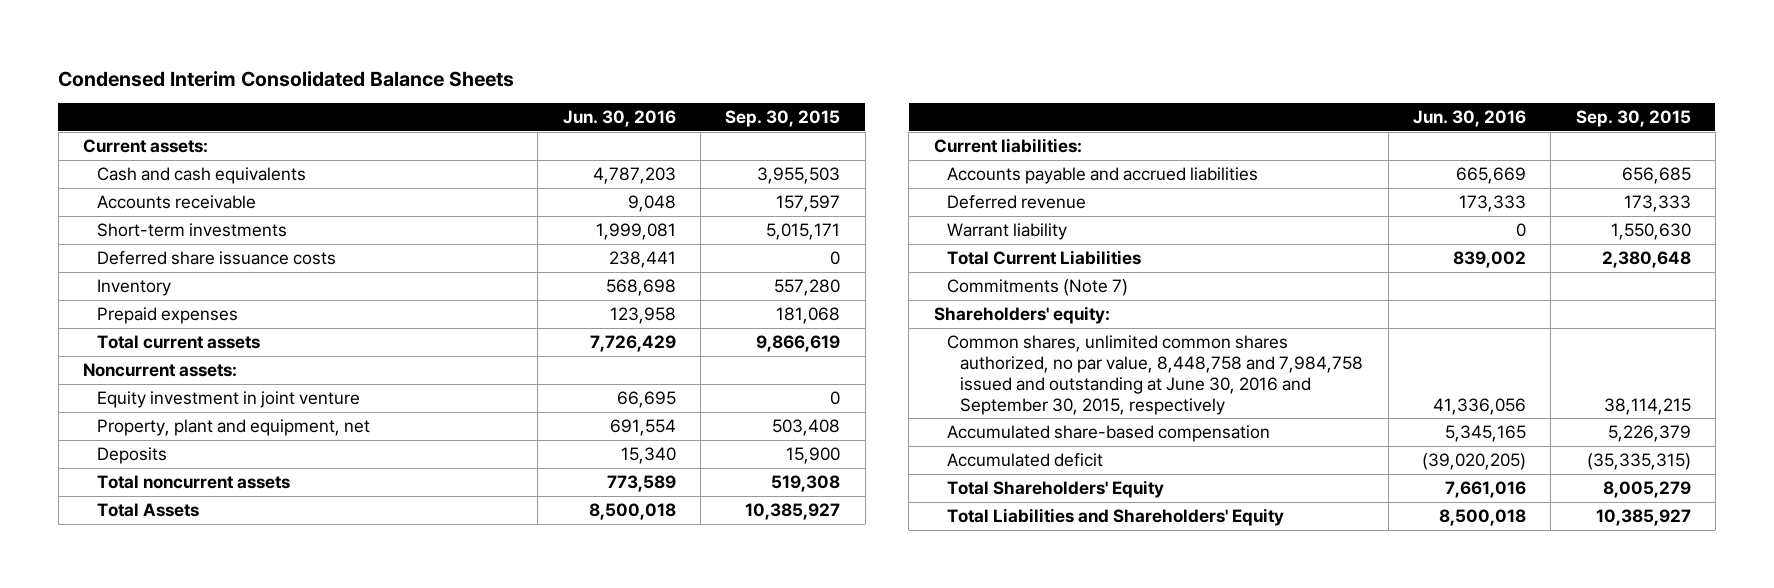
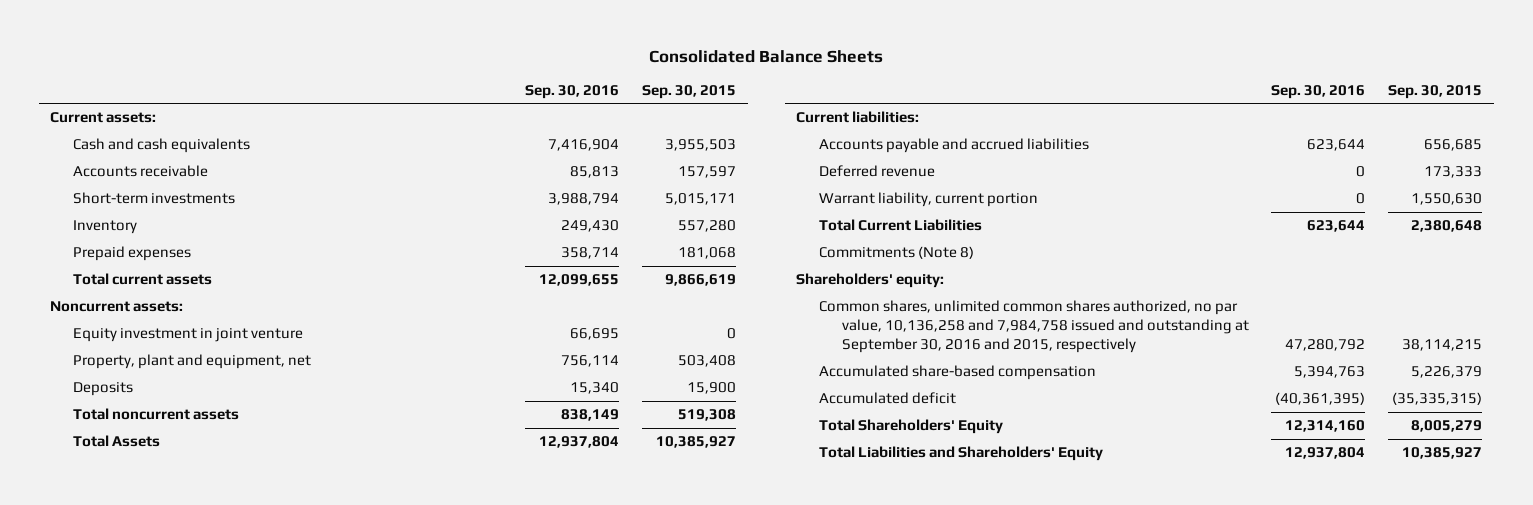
[58,70,515,87] Condensed Interim Consolidated Balance Sheets -> [649,49,884,63] Consolidated Balance Sheets
[562,110,676,128] Jun. 30, 2016 -> none
none -> [525,84,620,99] Sep. 30, 2016
[96,251,336,266] Deferred share issuance costs -> none
[946,223,1067,241] Warrant liability -> [818,192,1038,208] Warrant liability, current portion
[946,279,1128,297] Commitments (Note 7) -> [818,246,974,260] Commitments (Note 8)
[946,335,1364,415] Common shares, unlimited common shares authorized, no par value, 8,448,758 and 7,984,758 issued and outstanding at June 30, 2016 and September 30, 2015, respectively -> [818,300,1249,354] Common shares, unlimited common shares authorized, no par value, 10,136,258 and 7,984,758 issued and outstanding at September 30, 2016 and 2015, respectively

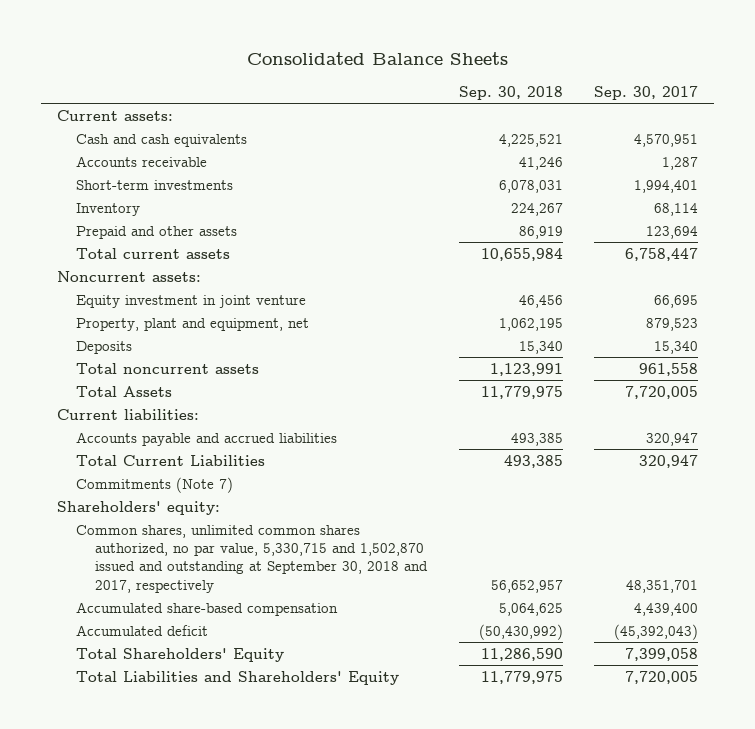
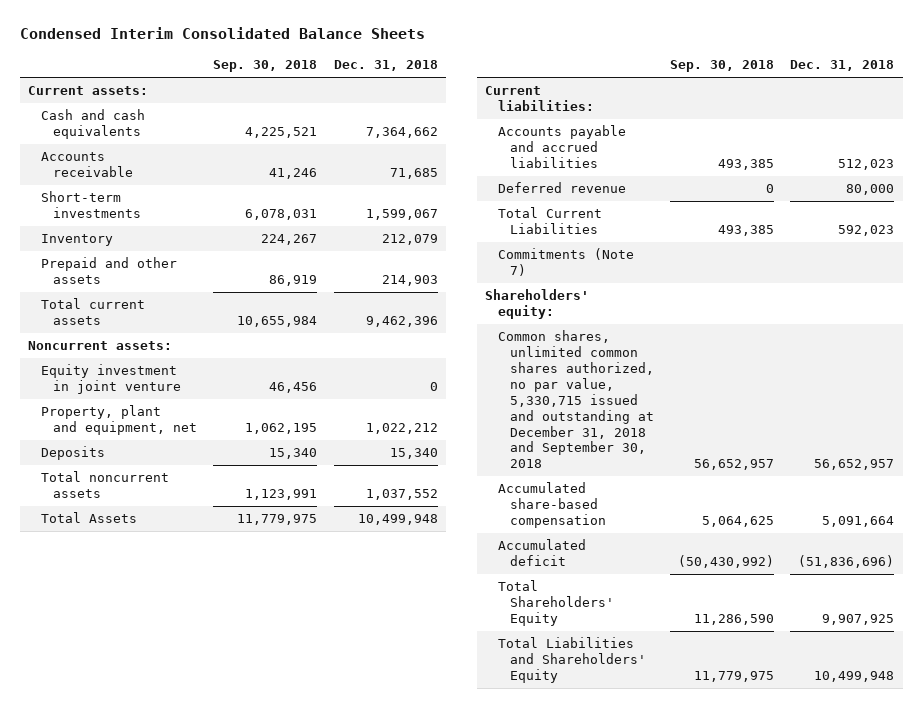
[246,51,508,65] Consolidated Balance Sheets -> [20,27,426,40] Condensed Interim Consolidated Balance Sheets
[594,85,699,100] Sep. 30, 2017 -> none
none -> [333,60,438,72] Dec. 31, 2018
none -> [497,182,626,194] Deferred revenue
[75,524,428,593] Common shares, unlimited common shares authorized, no par value, 5,330,715 and 1,502,870 issued and outstanding at September 30, 2018 and 2017, respectively -> [497,330,655,469] Common shares, unlimited common shares authorized, no par value, 5,330,715 issued and outstanding at December 31, 2018 and September 30, 2018

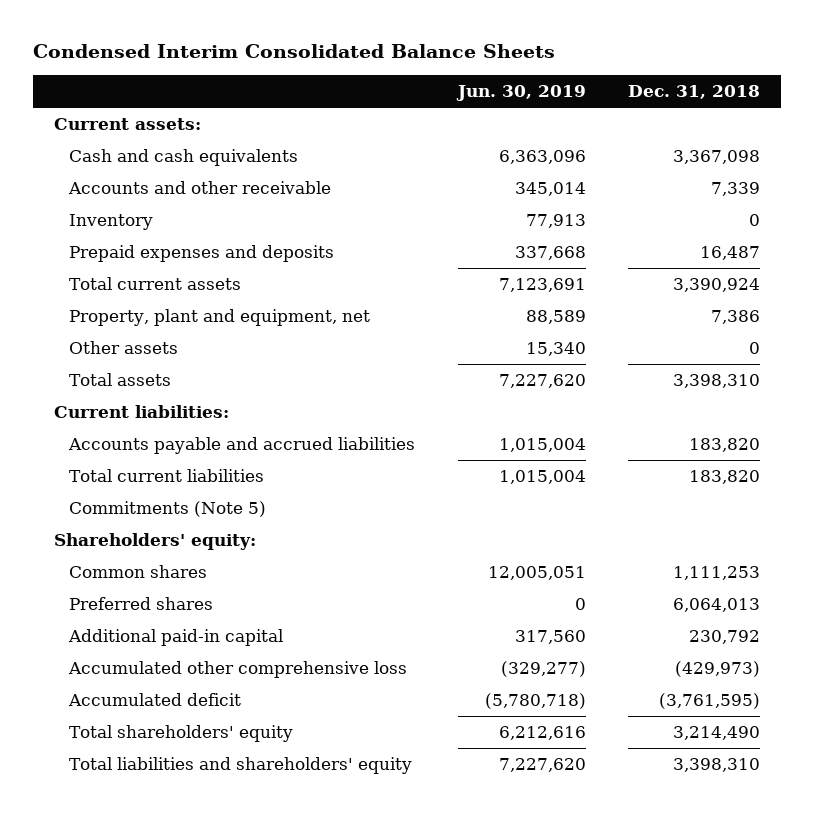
[213,60,318,73] Sep. 30, 2018 -> none
none -> [455,84,586,101] Jun. 30, 2019
[40,191,142,219] Short-term investments -> none
[28,341,173,351] Noncurrent assets: -> none
[40,364,182,395] Equity investment in joint venture -> none
[40,446,105,461] Deposits -> none
[40,471,169,499] Total noncurrent assets -> none
[365,127,438,139] 7,364,662 -> [673,150,761,165] 3,367,098
[40,152,134,178] Accounts receivable -> [68,181,332,195] Accounts and other receivable
[389,168,438,180] 71,685 -> [711,182,761,197] 7,339
[381,234,438,246] 212,079 -> [749,214,761,227] 0
[40,257,177,285] Prepaid and other assets -> [69,245,335,263] Prepaid expenses and deposits
[381,275,438,287] 214,903 -> [700,246,761,261] 16,487
[365,316,438,328] 9,462,396 -> [673,278,761,293] 3,390,924
[365,423,438,435] 1,022,212 -> [711,310,761,325] 7,386
none -> [69,341,179,355] Other assets
[40,512,137,524] Total Assets -> [69,373,172,387] Total assets
[357,514,438,526] 10,499,948 -> [673,374,761,389] 3,398,310
[497,182,626,194] Deferred revenue -> none
[838,159,895,171] 512,023 -> [689,438,761,453] 183,820
[497,207,602,235] Total Current Liabilities -> [69,469,265,483] Total current liabilities
[838,225,895,237] 592,023 -> [689,470,761,485] 183,820
[497,248,634,277] Commitments (Note 7) -> [69,501,267,518] Commitments (Note 5)
[497,330,655,469] Common shares, unlimited common shares authorized, no par value, 5,330,715 issued and outstanding at December 31, 2018 and September 30, 2018 -> none
[497,482,607,529] Accumulated share-based compensation -> none
none -> [69,565,208,579] Common shares
none -> [69,597,214,611] Preferred shares
none -> [68,629,284,647] Additional paid-in capital
none -> [68,661,408,679] Accumulated other comprehensive loss
[798,555,895,569] (51,836,696) -> [659,693,761,710] (3,761,595)
[497,580,615,627] Total Shareholders' Equity -> [69,725,294,743] Total shareholders' equity
[822,614,895,626] 9,907,925 -> [673,726,761,741] 3,214,490
[497,637,647,684] Total Liabilities and Shareholders' Equity -> [69,757,413,775] Total liabilities and shareholders' equity
[814,671,895,683] 10,499,948 -> [673,758,761,773] 3,398,310

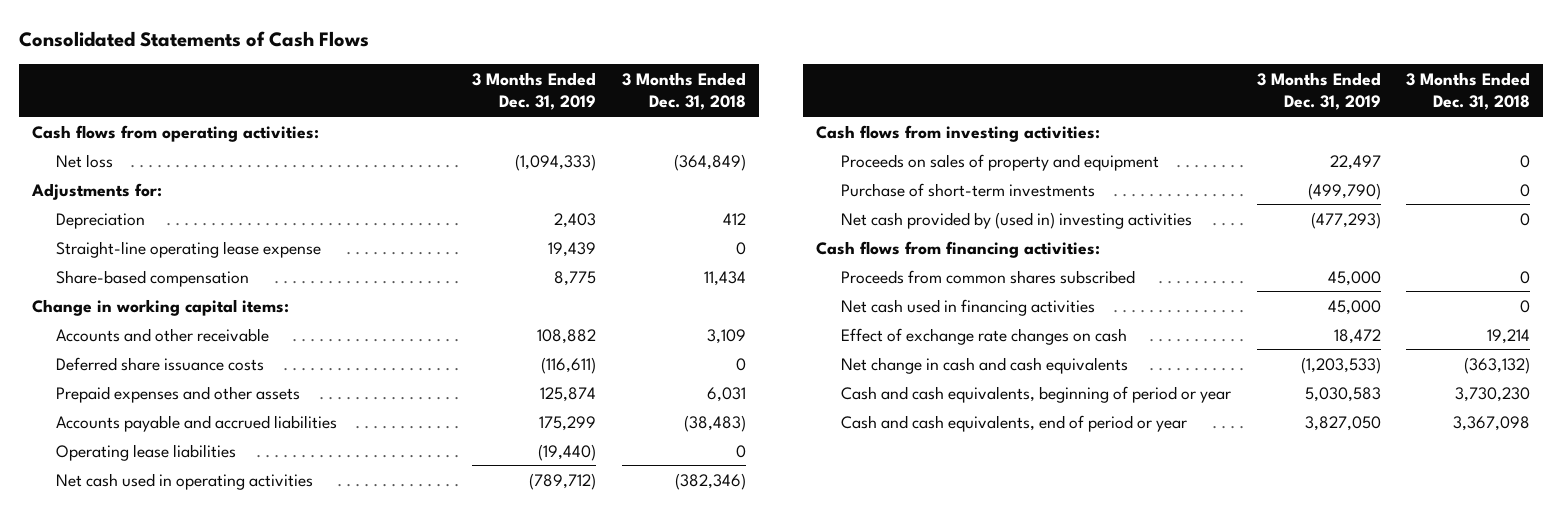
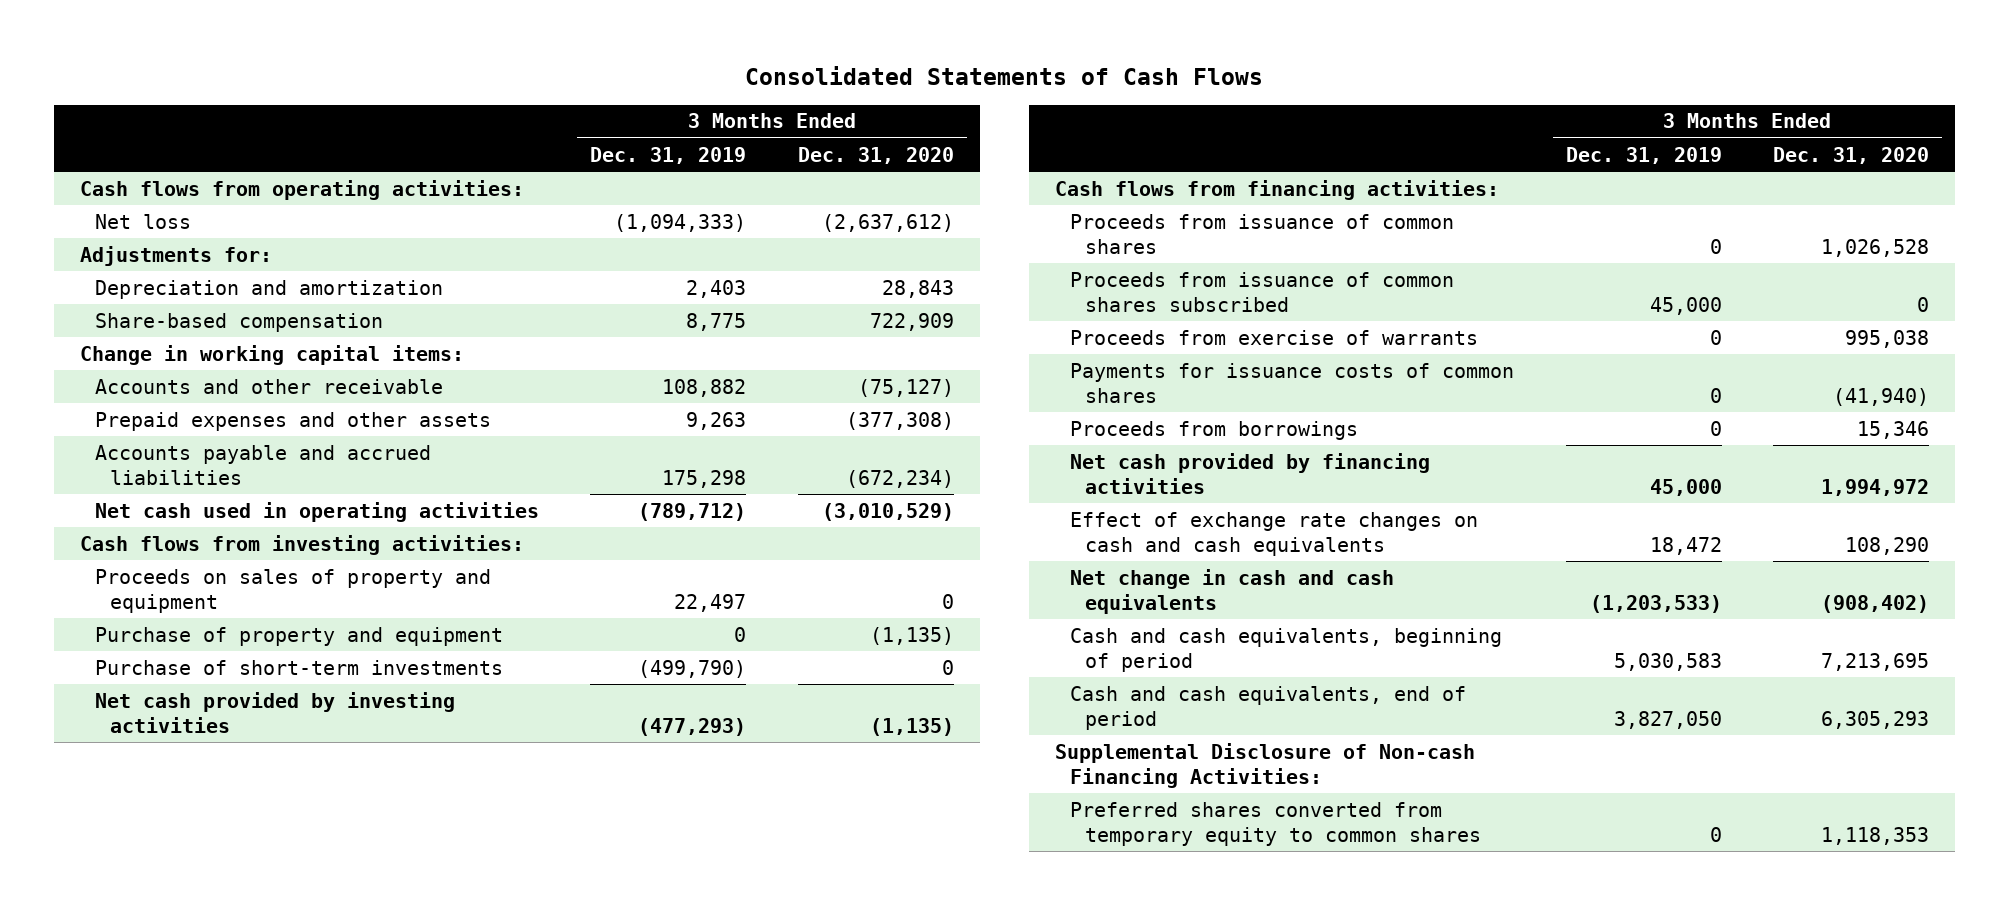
[621,71,746,111] 3 Months Ended Dec. 31, 2018 -> none
none -> [797,146,954,164] Dec. 31, 2020
[56,240,322,258] Straight-line operating lease expense -> none
[56,212,146,229] Depreciation -> [94,279,443,299] Depreciation and amortization
[56,356,265,371] Deferred share issuance costs -> none
[56,443,237,461] Operating lease liabilities -> none
[540,386,597,402] 125,874 -> [686,411,747,430] 9,263
[539,415,597,431] 175,299 -> [662,469,747,488] 175,298
none -> [94,626,503,646] Purchase of property and equipment
[840,211,1192,229] Net cash provided by (used in) investing activities -> [94,691,455,733] Net cash provided by investing activities
none -> [1070,213,1455,254] Proceeds from issuance of common shares
[840,269,1135,284] Proceeds from common shares subscribed -> [1070,271,1455,312] Proceeds from issuance of common shares subscribed
none -> [1070,329,1479,345] Proceeds from exercise of warrants
none -> [1070,362,1515,403] Payments for issuance costs of common shares
none -> [1070,420,1359,440] Proceeds from borrowings
[840,298,1095,316] Net cash used in financing activities -> [1070,452,1431,494] Net cash provided by financing activities
[840,327,1127,345] Effect of exchange rate changes on cash -> [1070,511,1479,556] Effect of exchange rate changes on cash and cash equivalents
[840,385,1231,403] Cash and cash equivalents, beginning of period or year -> [1070,627,1503,672] Cash and cash equivalents, beginning of period
[840,414,1187,432] Cash and cash equivalents, end of period or year -> [1070,685,1467,730] Cash and cash equivalents, end of period
none -> [1054,742,1475,788] Supplemental Disclosure of Non-cash Financing Activities:
none -> [1070,801,1482,846] Preferred shares converted from temporary equity to common shares

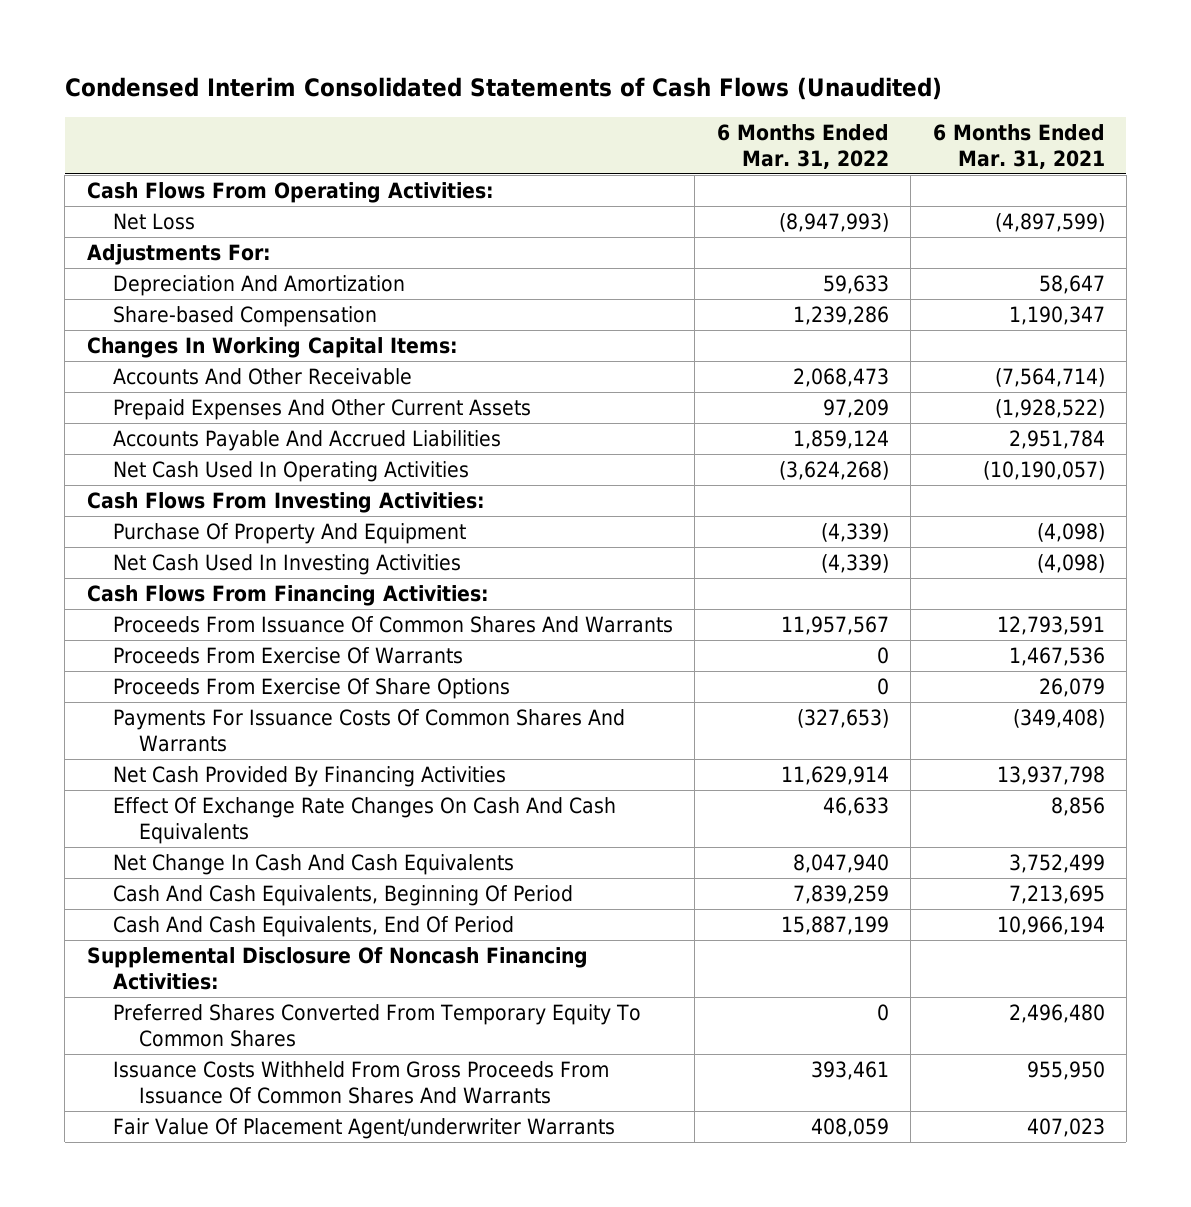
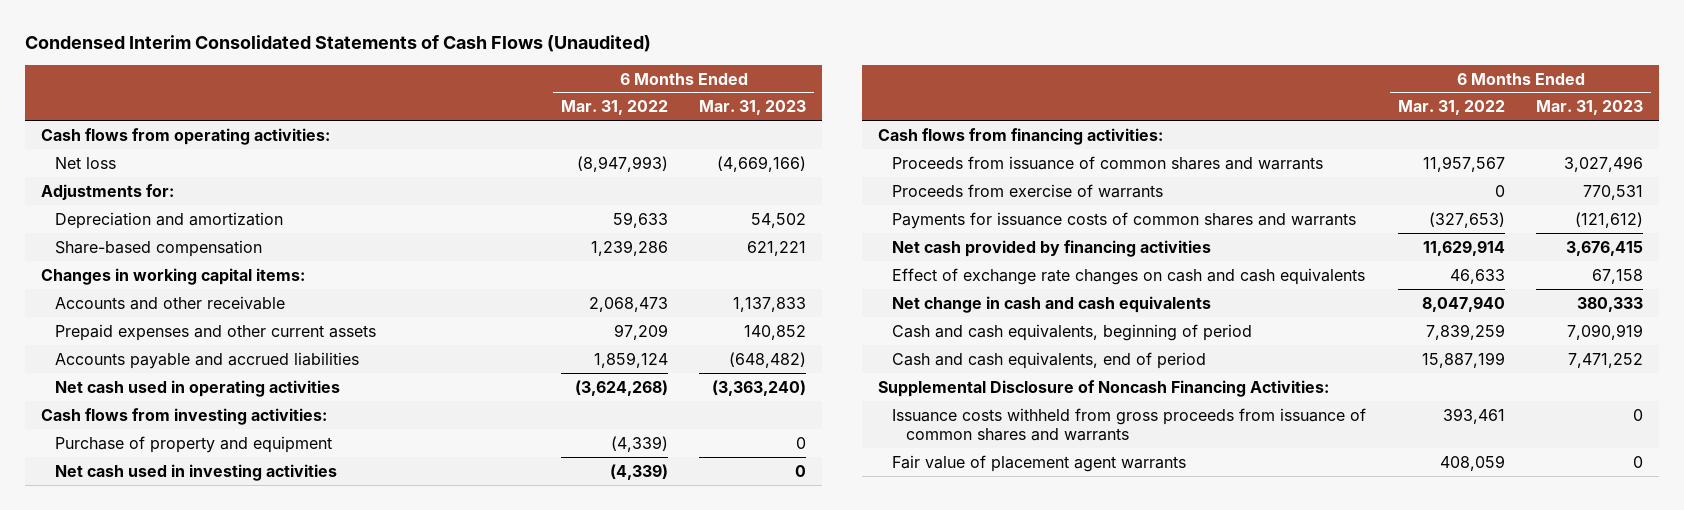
[932,123,1105,169] 6 Months Ended Mar. 31, 2021 -> none
none -> [699,100,807,116] Mar. 31, 2023
[112,678,510,700] Proceeds From Exercise Of Share Options -> none
[112,1004,641,1048] Preferred Shares Converted From Temporary Equity To Common Shares -> none
[86,182,494,204] Cash Flows From Operating Activities: -> [40,127,330,145] Cash flows from operating activities:
[112,213,195,231] Net Loss -> [54,156,116,169] Net loss
[86,244,271,266] Adjustments For: -> [40,183,174,200] Adjustments for:
[112,275,405,297] Depreciation And Amortization -> [54,211,283,229] Depreciation and amortization
[112,306,377,328] Share-based Compensation -> [54,239,262,257] Share-based compensation
[86,337,458,359] Changes In Working Capital Items: -> [40,267,305,285] Changes in working capital items:
[112,368,412,386] Accounts And Other Receivable -> [54,295,285,310] Accounts and other receivable
[112,399,531,421] Prepaid Expenses And Other Current Assets -> [54,323,376,341] Prepaid expenses and other current assets
[112,430,501,452] Accounts Payable And Accrued Liabilities -> [54,351,359,369] Accounts payable and accrued liabilities
[112,461,469,483] Net Cash Used In Operating Activities -> [54,379,340,397] Net cash used in operating activities
[86,492,485,514] Cash Flows From Investing Activities: -> [40,407,327,425] Cash flows from investing activities:
[112,523,466,545] Purchase Of Property And Equipment -> [54,435,332,453] Purchase of property and equipment
[112,554,461,576] Net Cash Used In Investing Activities -> [54,463,337,481] Net cash used in investing activities
[86,585,489,607] Cash Flows From Financing Activities: -> [877,127,1163,145] Cash flows from financing activities:
[112,616,673,634] Proceeds From Issuance Of Common Shares And Warrants -> [891,155,1323,170] Proceeds from issuance of common shares and warrants
[112,647,463,665] Proceeds From Exercise Of Warrants -> [891,183,1163,198] Proceeds from exercise of warrants
[112,709,625,753] Payments For Issuance Costs Of Common Shares And Warrants -> [891,211,1356,229] Payments for issuance costs of common shares and warrants
[112,766,506,788] Net Cash Provided By Financing Activities -> [891,239,1211,257] Net cash provided by financing activities
[112,797,616,845] Effect Of Exchange Rate Changes On Cash And Cash Equivalents -> [891,267,1365,285] Effect of exchange rate changes on cash and cash equivalents
[112,854,514,876] Net Change In Cash And Cash Equivalents -> [891,295,1211,313] Net change in cash and cash equivalents
[112,885,573,907] Cash And Cash Equivalents, Beginning Of Period -> [891,323,1252,341] Cash and cash equivalents, beginning of period
[112,916,514,938] Cash And Cash Equivalents, End Of Period -> [891,351,1206,369] Cash and cash equivalents, end of period
[86,947,588,991] Supplemental Disclosure Of Noncash Financing Activities: -> [877,379,1329,397] Supplemental Disclosure of Noncash Financing Activities:
[112,1061,609,1105] Issuance Costs Withheld From Gross Proceeds From Issuance Of Common Shares And Warrants -> [891,407,1366,442] Issuance costs withheld from gross proceeds from issuance of common shares and warrants
[112,1118,615,1140] Fair Value Of Placement Agent/underwriter Warrants -> [891,454,1186,472] Fair value of placement agent warrants

